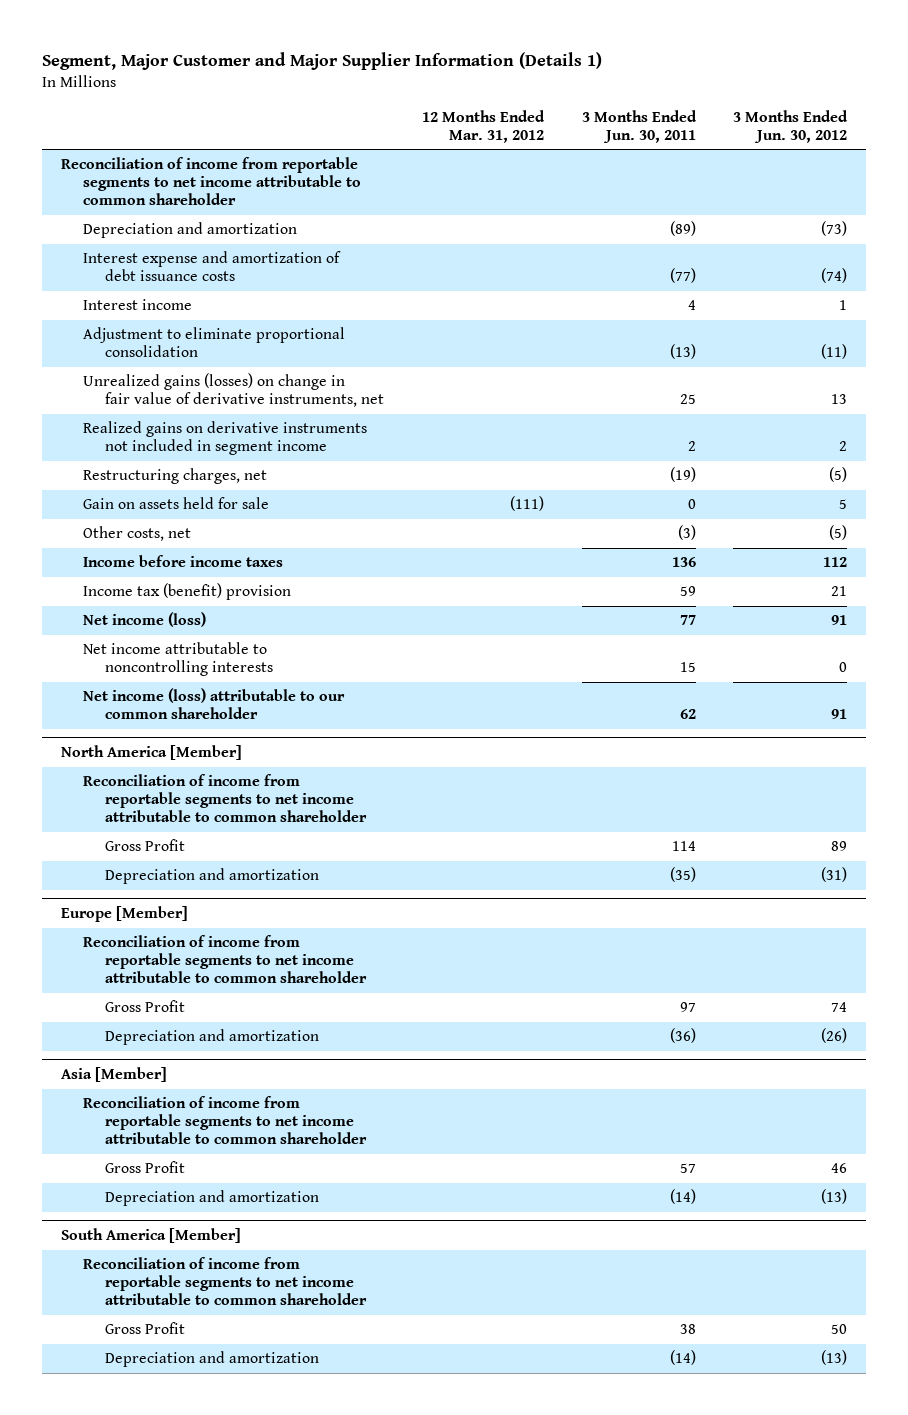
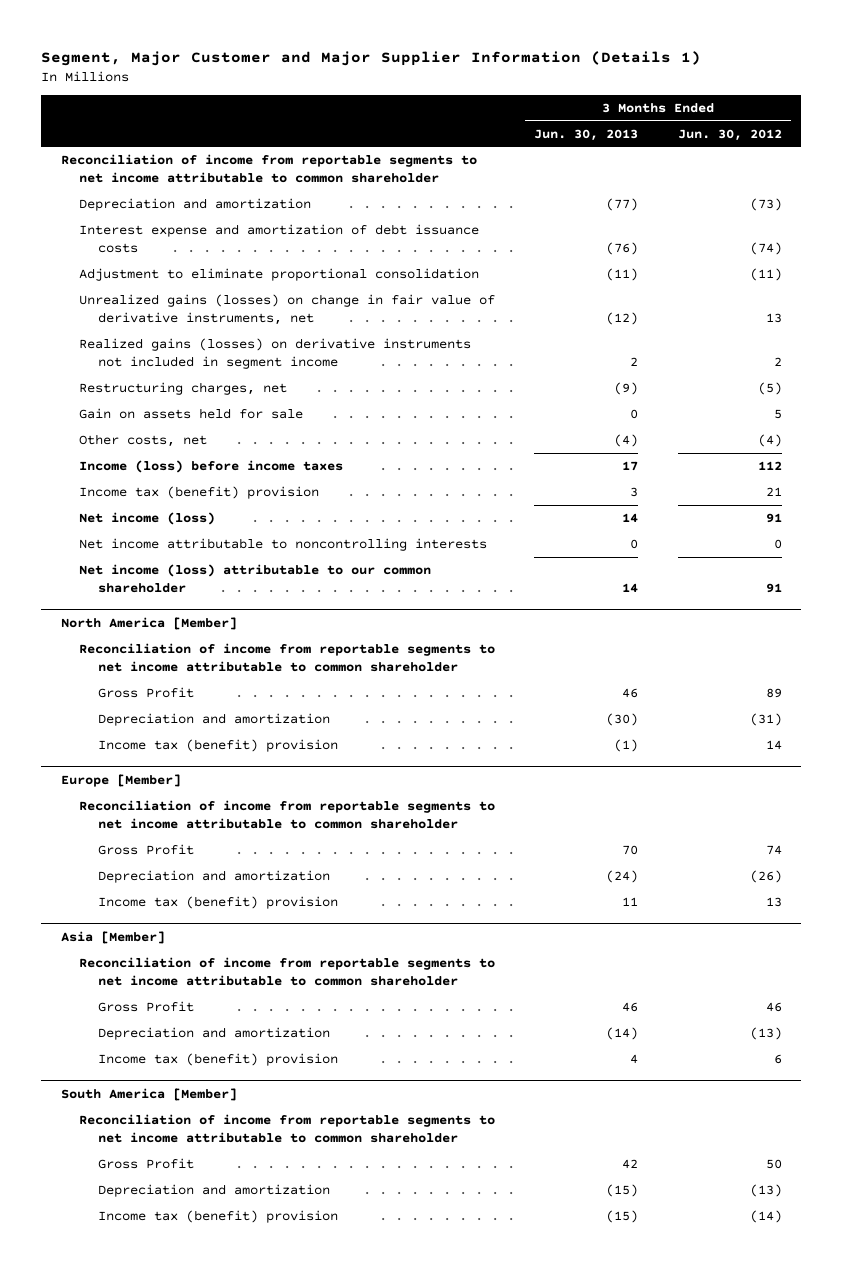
[421,109,545,143] 12 Months Ended Mar. 31, 2012 -> none
[581,109,697,143] 3 Months Ended Jun. 30, 2011 -> none
none -> [534,128,639,141] Jun. 30, 2013
[83,299,193,311] Interest income -> none
[83,421,368,456] Realized gains on derivative instruments not included in segment income -> [79,338,472,369] Realized gains (losses) on derivative instruments not included in segment income
[829,525,848,541] (5) -> [757,434,782,448] (4)
[83,555,284,568] Income before income taxes -> [79,460,344,474] Income (loss) before income taxes
none -> [97,739,338,753] Income tax (benefit) provision
none -> [97,896,338,910] Income tax (benefit) provision
none -> [97,1053,338,1067] Income tax (benefit) provision
none -> [97,1210,338,1224] Income tax (benefit) provision

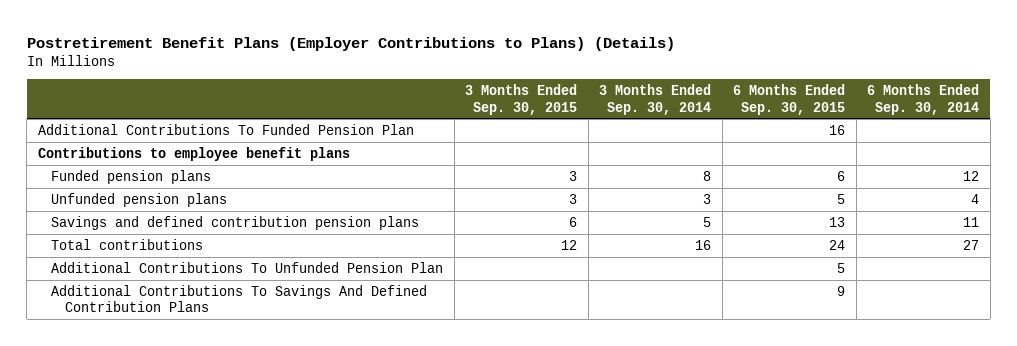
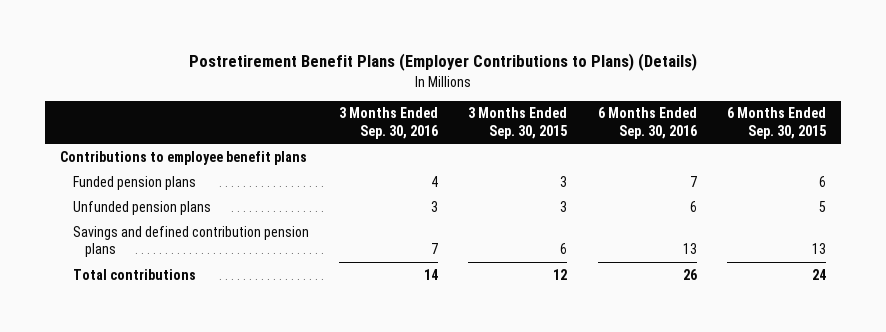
[599,84,712,115] 3 Months Ended Sep. 30, 2014 -> none
[867,84,980,115] 6 Months Ended Sep. 30, 2014 -> none
none -> [339,107,439,139] 3 Months Ended Sep. 30, 2016
none -> [597,107,697,139] 6 Months Ended Sep. 30, 2016
[37,123,414,135] Additional Contributions To Funded Pension Plan -> none
[51,261,444,273] Additional Contributions To Unfunded Pension Plan -> none
[51,284,428,313] Additional Contributions To Savings And Defined Contribution Plans -> none

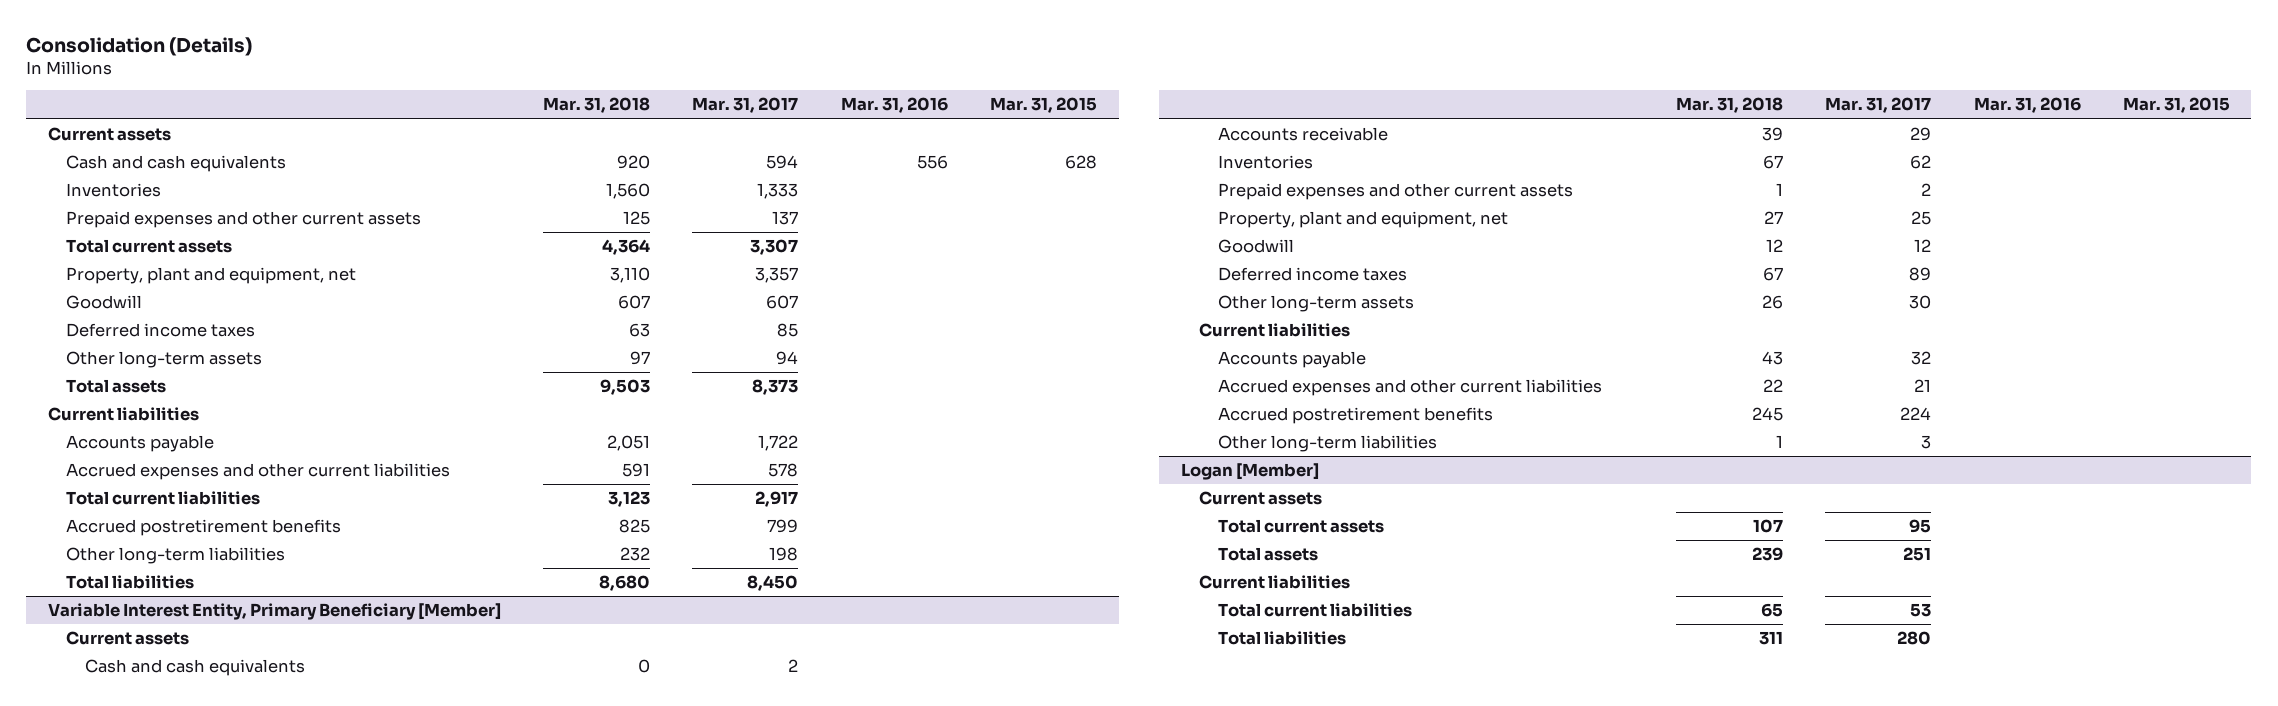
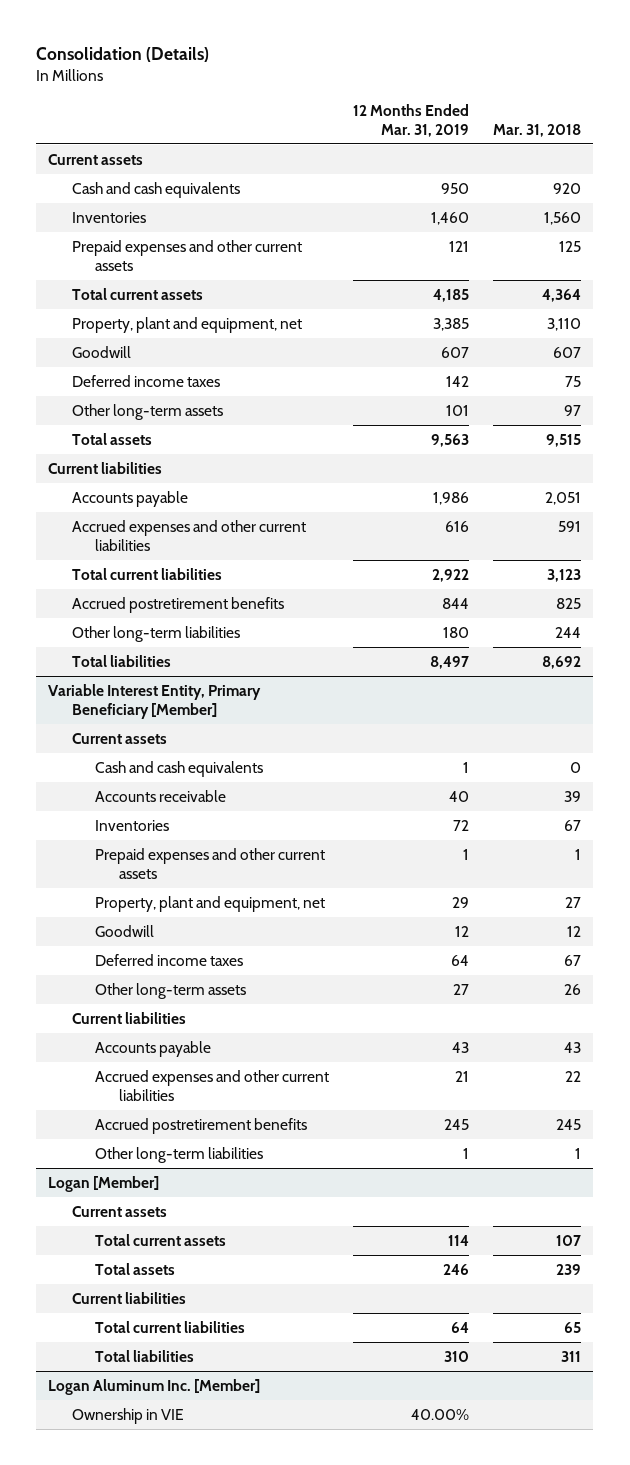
[692,97,799,114] Mar. 31, 2017 -> none
[840,97,948,114] Mar. 31, 2016 -> none
[990,97,1098,114] Mar. 31, 2015 -> none
none -> [353,103,470,137] 12 Months Ended Mar. 31, 2019
[629,323,651,338] 63 -> [565,375,582,387] 75
[600,379,651,396] 9,503 -> [546,433,582,447] 9,515
[620,547,651,562] 232 -> [555,626,582,638] 244
[599,575,651,592] 8,680 -> [542,655,582,669] 8,692
none -> [48,1378,261,1395] Logan Aluminum Inc. [Member]
none -> [71,1407,184,1424] Ownership in VIE

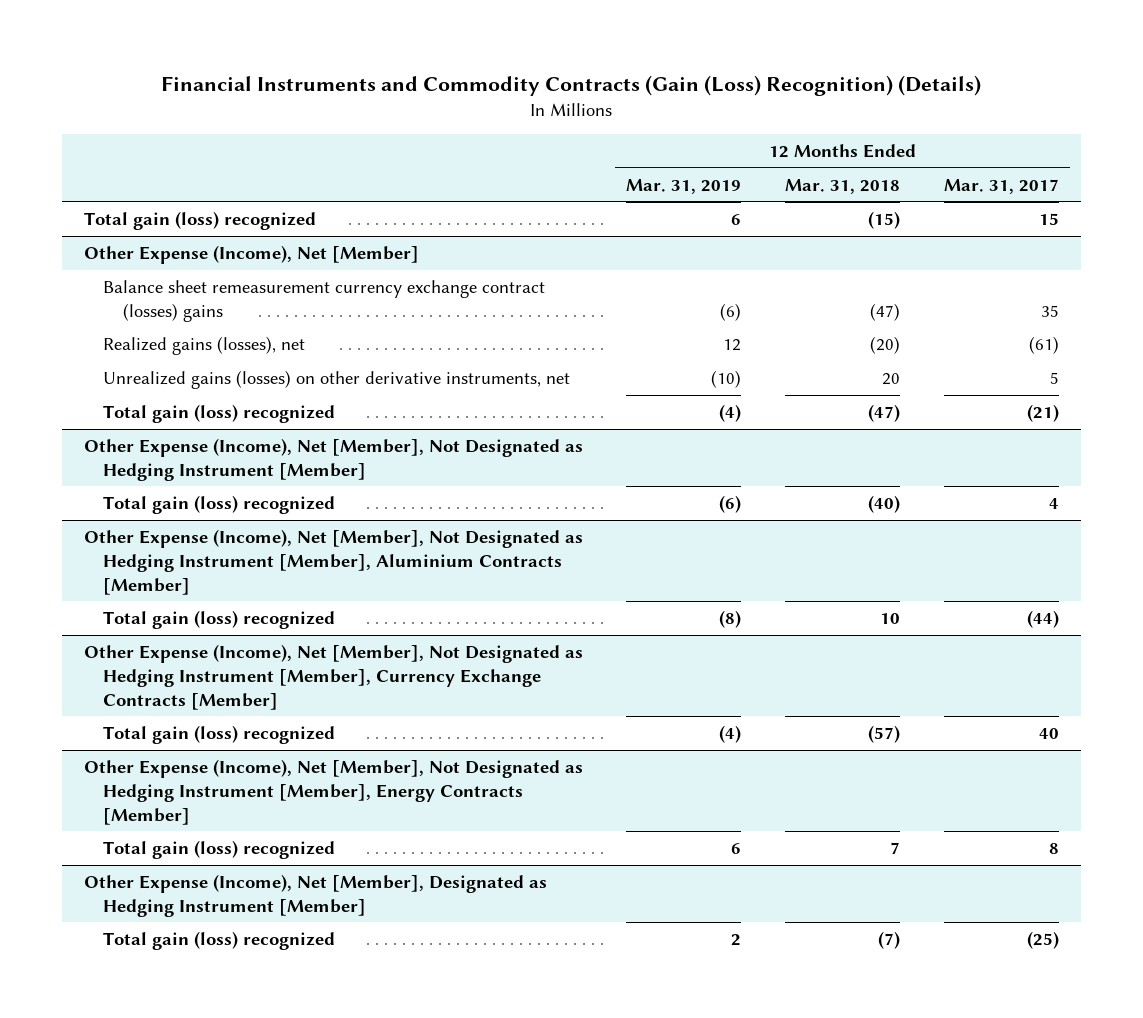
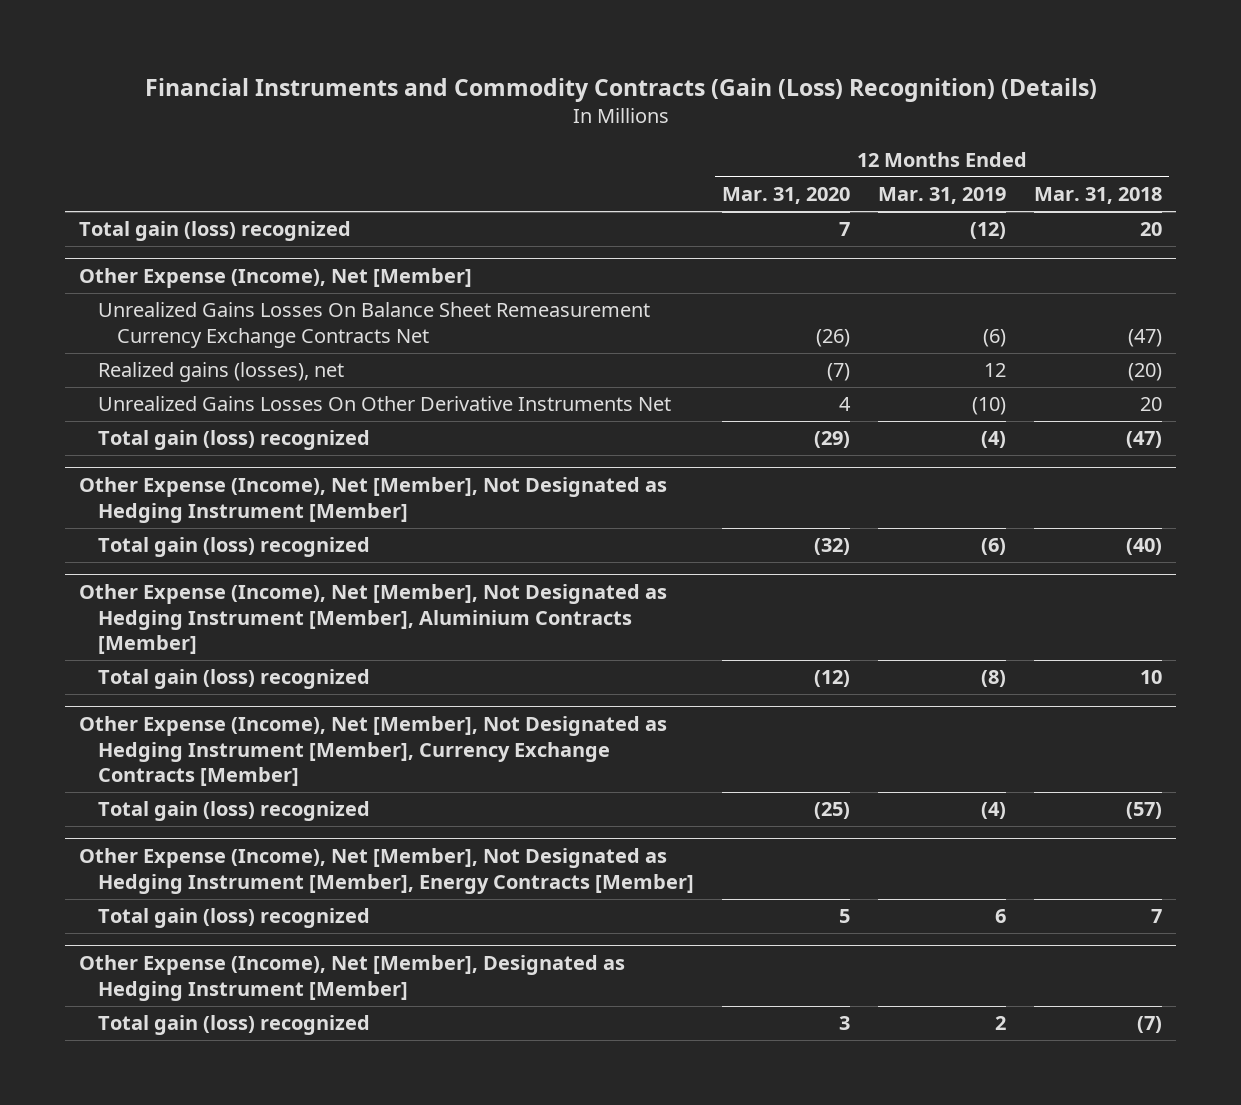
[944,178,1060,194] Mar. 31, 2017 -> none
none -> [722,187,851,205] Mar. 31, 2020
[731,213,742,225] 6 -> [970,222,1007,240] (12)
[868,210,901,229] (15) -> [1140,222,1163,237] 20
[103,279,546,322] Balance sheet remeasurement currency exchange contract (losses) gains -> [97,302,650,348] Unrealized Gains Losses On Balance Sheet Remeasurement Currency Exchange Contracts Net
[103,369,571,389] Unrealized gains (losses) on other derivative instruments, net -> [97,396,671,412] Unrealized Gains Losses On Other Derivative Instruments Net

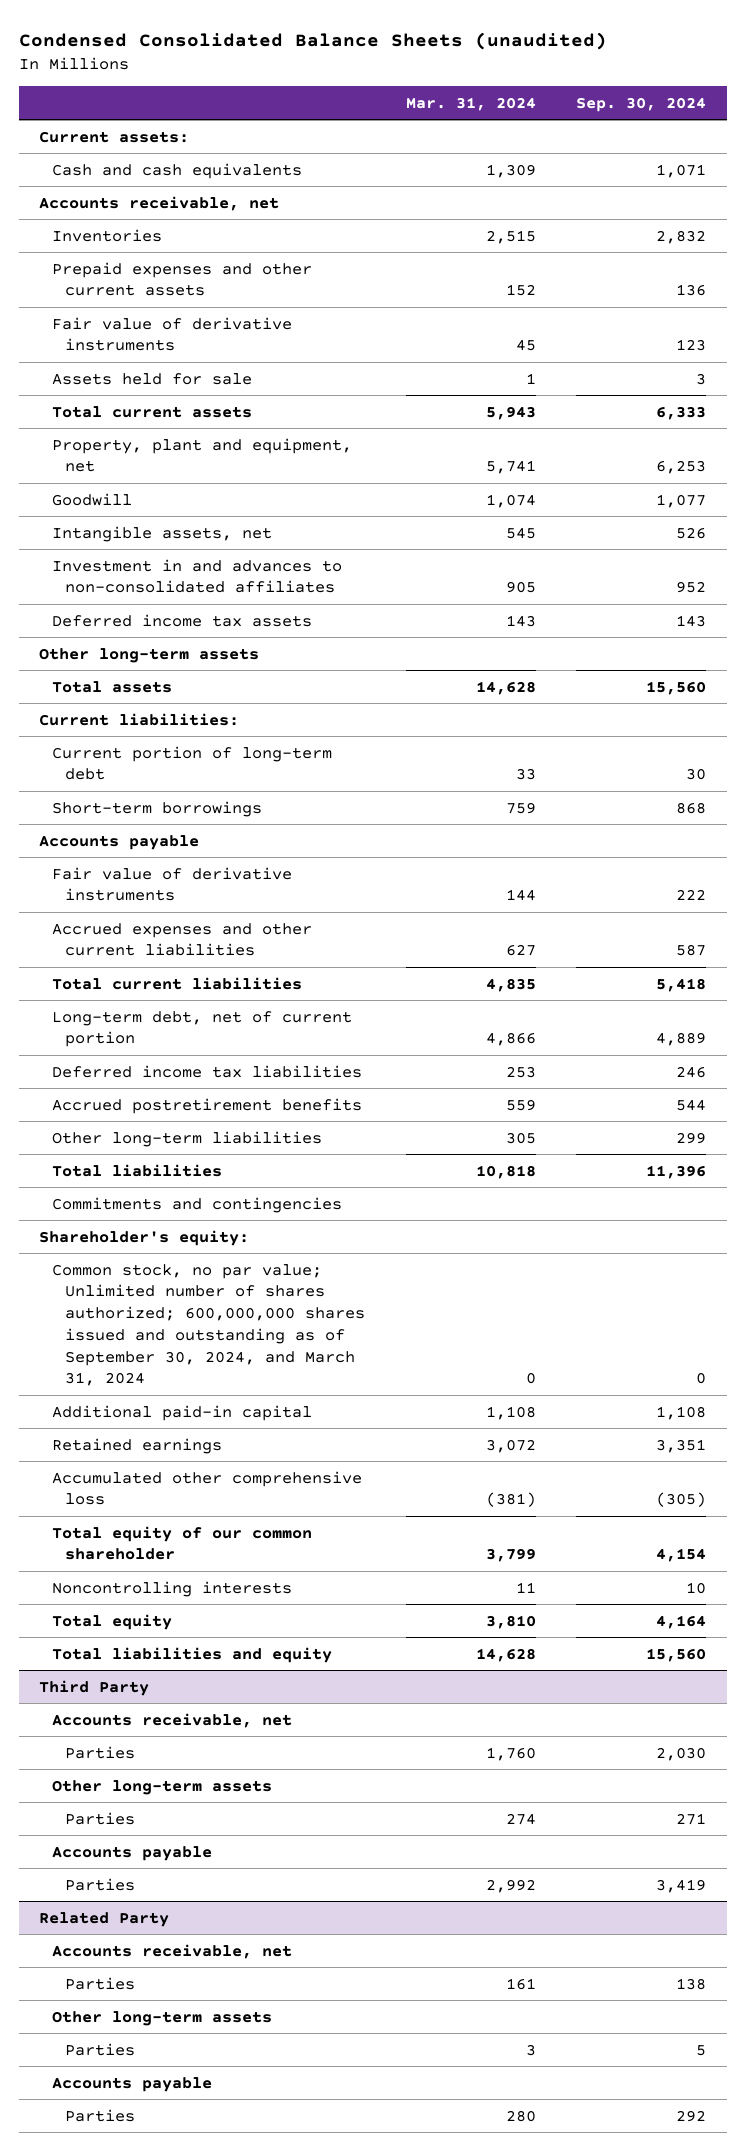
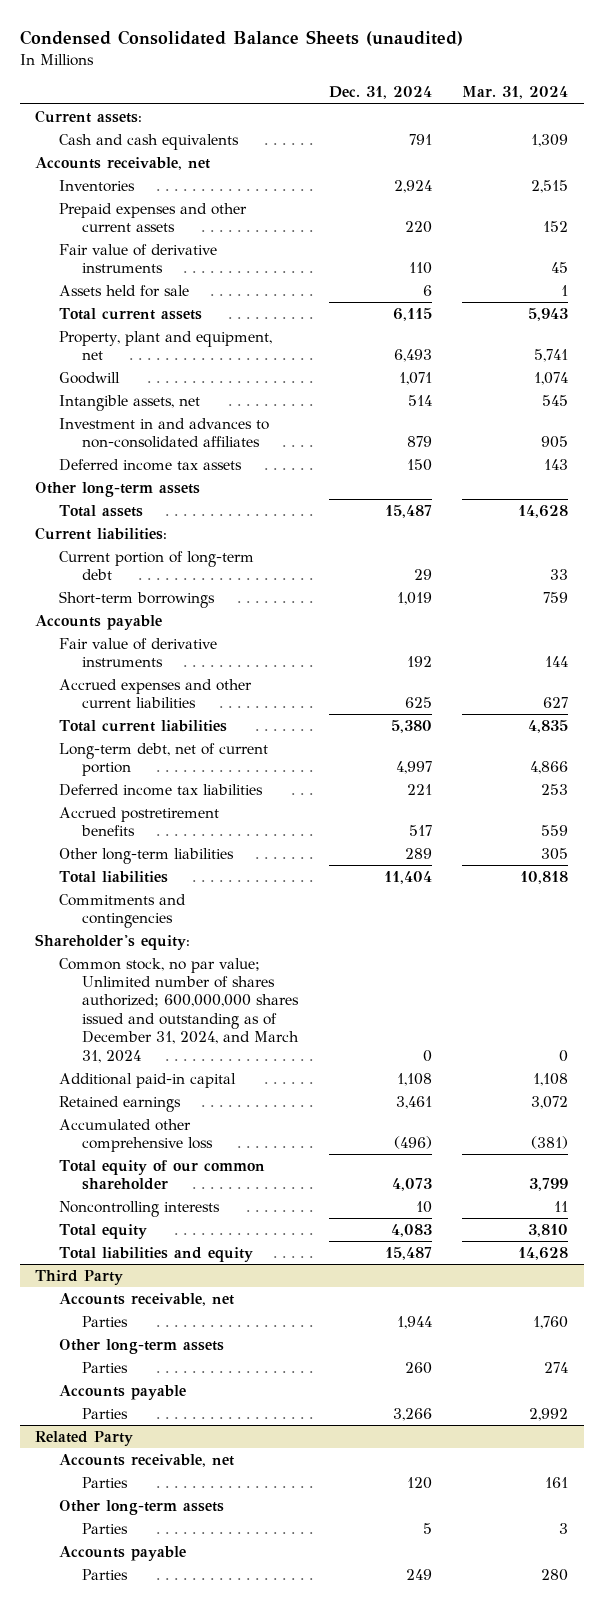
[576,96,707,112] Sep. 30, 2024 -> none
none -> [328,86,432,100] Dec. 31, 2024
[52,1263,366,1387] Common stock, no par value; Unlimited number of shares authorized; 600,000,000 shares issued and outstanding as of September 30, 2024, and March 31, 2024 -> [58,957,299,1063] Common stock, no par value; Unlimited number of shares authorized; 600,000,000 shares issued and outstanding as of December 31, 2024, and March 31, 2024

